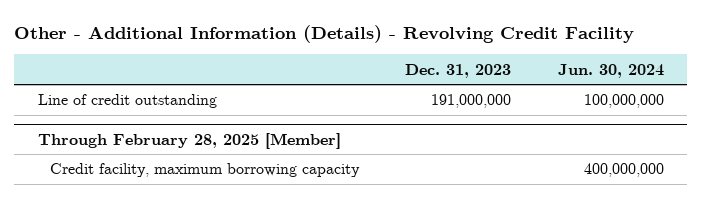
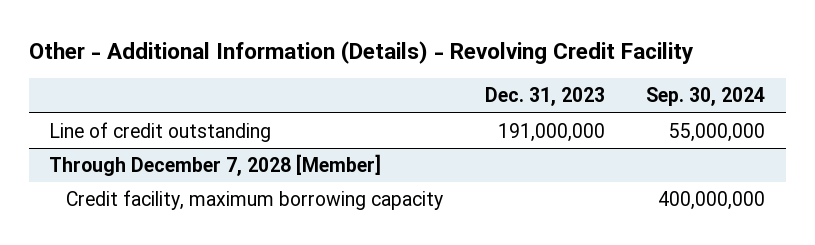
[558,63,665,78] Jun. 30, 2024 -> none
none -> [646,87,766,107] Sep. 30, 2024
[37,132,341,149] Through February 28, 2025 [Member] -> [49,154,382,177] Through December 7, 2028 [Member]

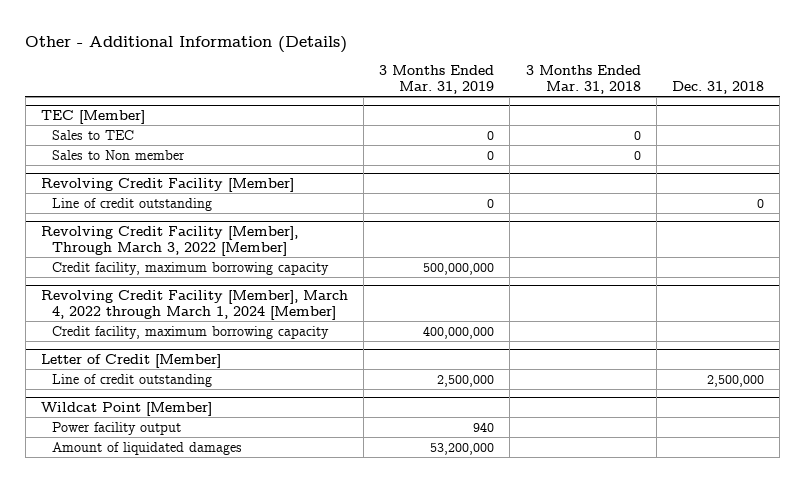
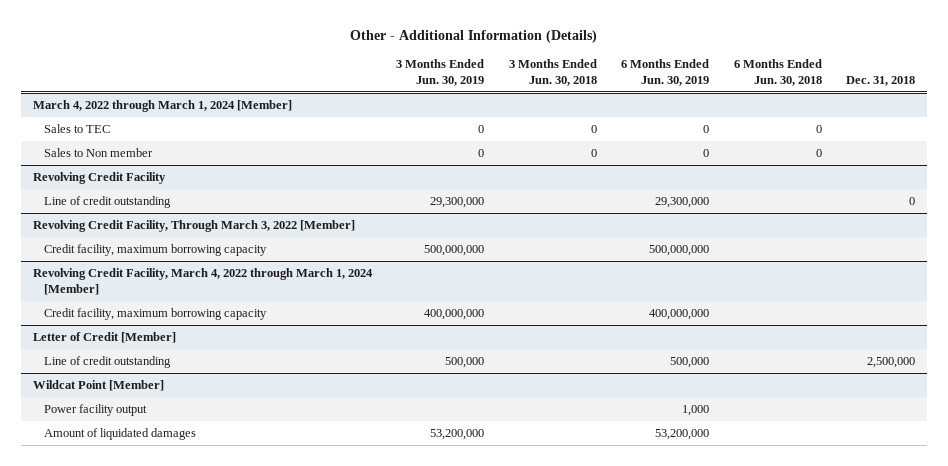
[379,65,495,95] 3 Months Ended Mar. 31, 2019 -> none
[525,65,641,95] 3 Months Ended Mar. 31, 2018 -> none
none -> [396,59,485,87] 3 Months Ended Jun. 30, 2019
none -> [508,59,597,87] 3 Months Ended Jun. 30, 2018
none -> [621,59,710,87] 6 Months Ended Jun. 30, 2019
none -> [733,59,822,87] 6 Months Ended Jun. 30, 2018
[40,109,145,124] TEC [Member] -> none
[51,129,134,140] Sales to TEC -> none
[51,149,185,160] Sales to Non member -> none
none -> [32,99,292,112] March 4, 2022 through March 1, 2024 [Member]
none -> [44,123,111,133] Sales to TEC
none -> [44,147,154,157] Sales to Non member
[40,177,294,192] Revolving Credit Facility [Member] -> [32,171,166,184] Revolving Credit Facility
[40,225,298,256] Revolving Credit Facility [Member], Through March 3, 2022 [Member] -> [32,219,355,232] Revolving Credit Facility, Through March 3, 2022 [Member]
[40,289,348,320] Revolving Credit Facility [Member], March 4, 2022 through March 1, 2024 [Member] -> [32,267,373,295] Revolving Credit Facility, March 4, 2022 through March 1, 2024 [Member]

